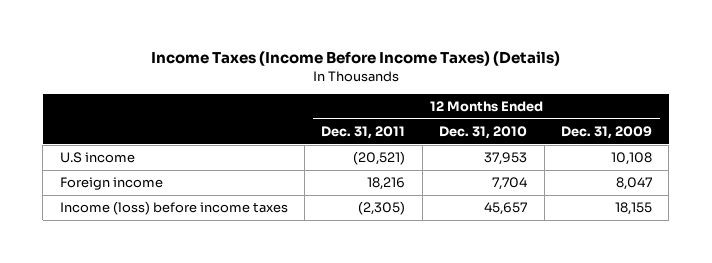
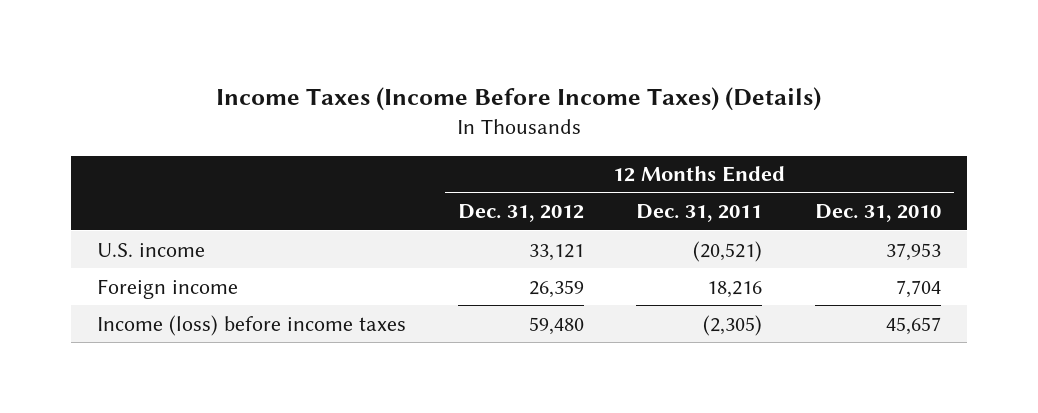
[561,126,653,140] Dec. 31, 2009 -> none
none -> [458,204,585,223] Dec. 31, 2012
[59,152,135,164] U.S income -> [96,242,205,257] U.S. income

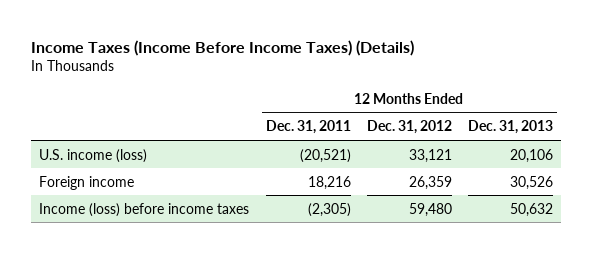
[814,204,941,223] Dec. 31, 2010 -> none
none -> [467,120,553,135] Dec. 31, 2013
[96,242,205,257] U.S. income -> [39,148,148,163] U.S. income (loss)

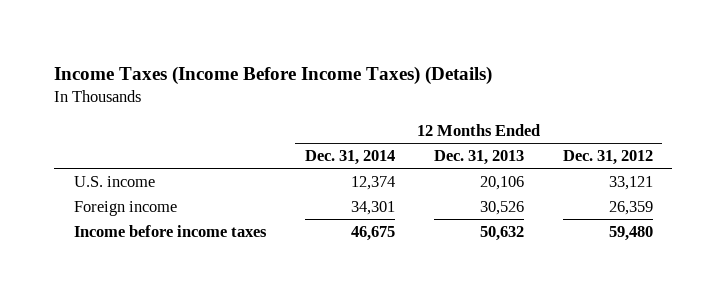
[265,120,351,135] Dec. 31, 2011 -> none
none -> [304,150,395,166] Dec. 31, 2014
[39,148,148,163] U.S. income (loss) -> [73,175,155,187] U.S. income
[39,202,250,217] Income (loss) before income taxes -> [73,224,267,237] Income before income taxes

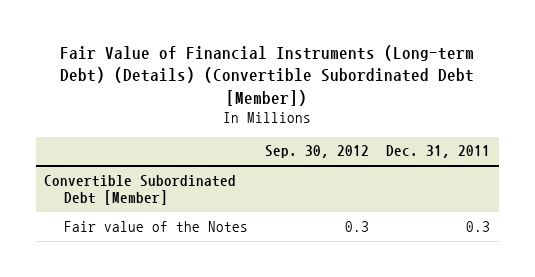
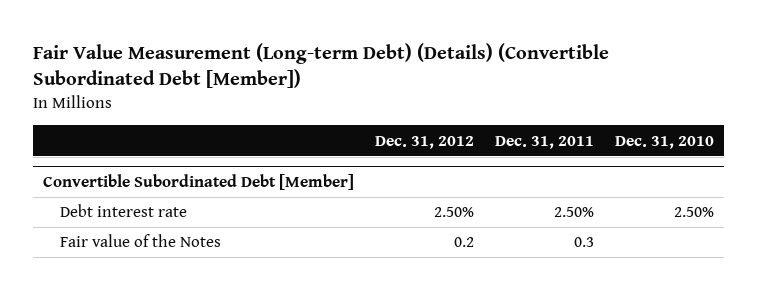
[60,45,475,106] Fair Value of Financial Instruments (Long-term Debt) (Details) (Convertible Subordinated Debt [Member]) -> [32,42,609,89] Fair Value Measurement (Long-term Debt) (Details) (Convertible Subordinated Debt [Member])
[265,145,370,159] Sep. 30, 2012 -> none
none -> [375,135,475,149] Dec. 31, 2012
none -> [614,135,714,149] Dec. 31, 2010
none -> [60,204,188,218] Debt interest rate

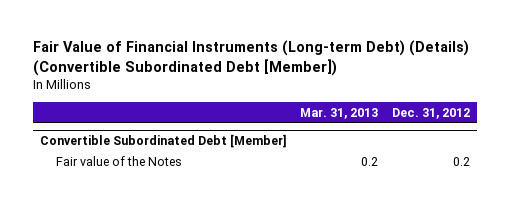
[32,42,609,89] Fair Value Measurement (Long-term Debt) (Details) (Convertible Subordinated Debt [Member]) -> [32,40,469,77] Fair Value of Financial Instruments (Long-term Debt) (Details) (Convertible Subordinated Debt [Member])
[494,135,594,149] Dec. 31, 2011 -> none
[614,135,714,149] Dec. 31, 2010 -> none
none -> [300,107,379,119] Mar. 31, 2013
[60,204,188,218] Debt interest rate -> none

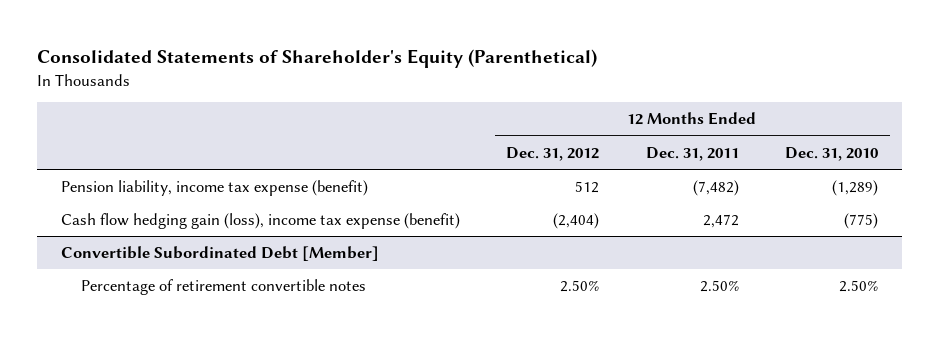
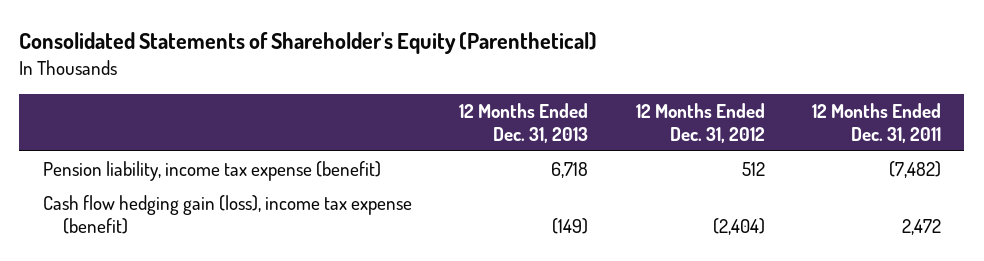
[785,146,879,161] Dec. 31, 2010 -> none
none -> [459,102,589,143] 12 Months Ended Dec. 31, 2013
[60,246,379,262] Convertible Subordinated Debt [Member] -> none
[80,279,366,296] Percentage of retirement convertible notes -> none

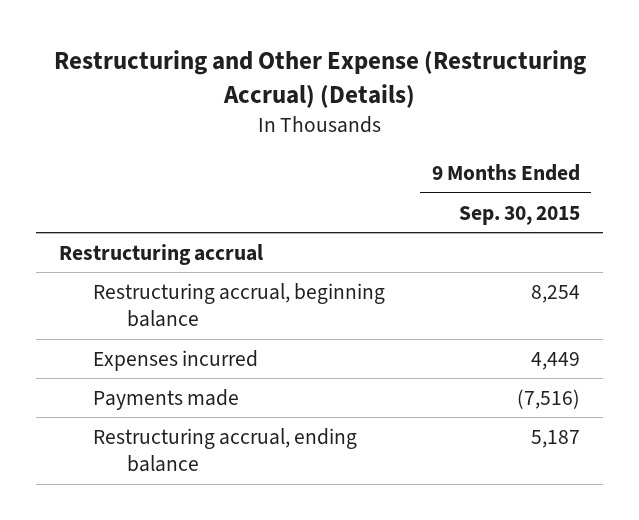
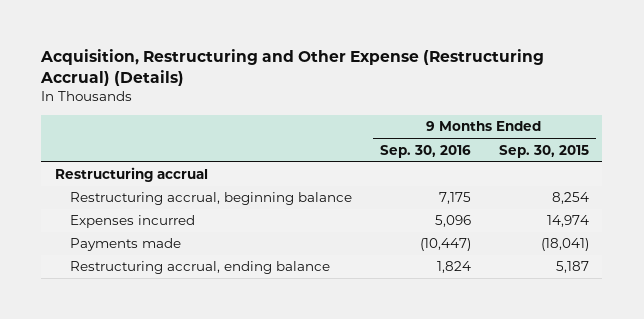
[53,50,586,108] Restructuring and Other Expense (Restructuring Accrual) (Details) -> [40,49,545,87] Acquisition, Restructuring and Other Expense (Restructuring Accrual) (Details)
none -> [379,144,471,158] Sep. 30, 2016
[530,351,580,370] 4,449 -> [546,215,589,228] 14,974
[516,388,580,409] (7,516) -> [540,238,589,252] (18,041)

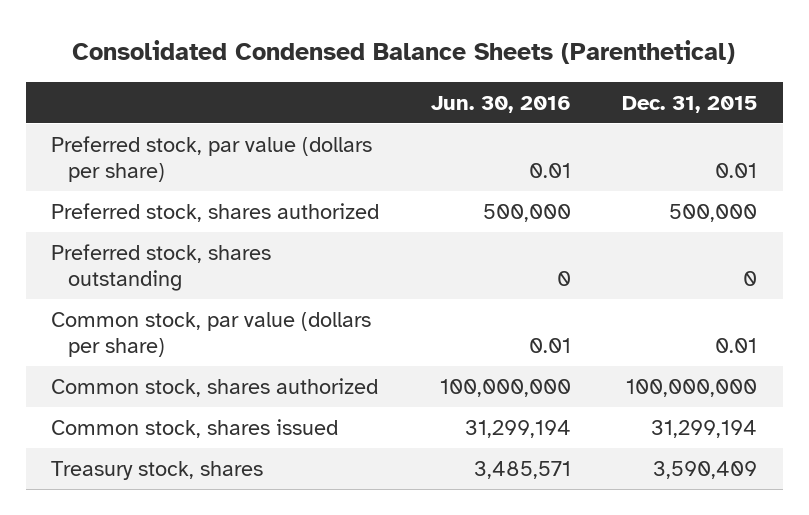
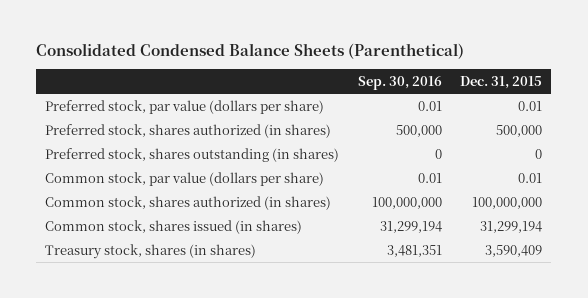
[430,95,571,113] Jun. 30, 2016 -> none
none -> [357,75,442,90] Sep. 30, 2016
[51,203,380,223] Preferred stock, shares authorized -> [45,123,332,138] Preferred stock, shares authorized (in shares)
[51,244,272,291] Preferred stock, shares outstanding -> [45,147,340,162] Preferred stock, shares outstanding (in shares)
[51,378,379,398] Common stock, shares authorized -> [45,195,332,210] Common stock, shares authorized (in shares)
[51,419,339,439] Common stock, shares issued -> [45,219,303,234] Common stock, shares issued (in shares)
[51,461,264,481] Treasury stock, shares -> [45,243,257,259] Treasury stock, shares (in shares)

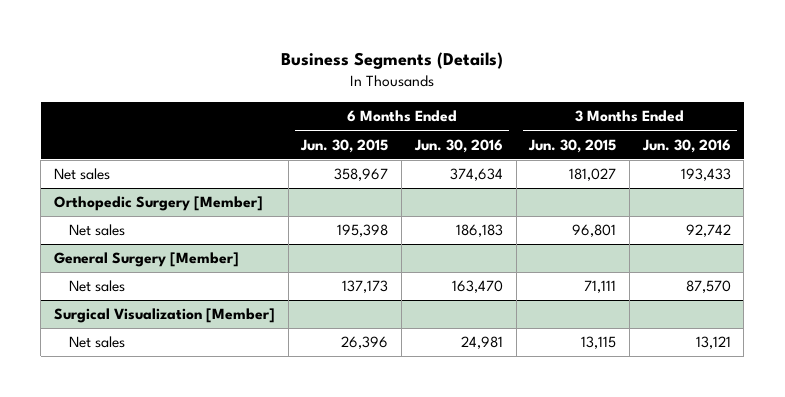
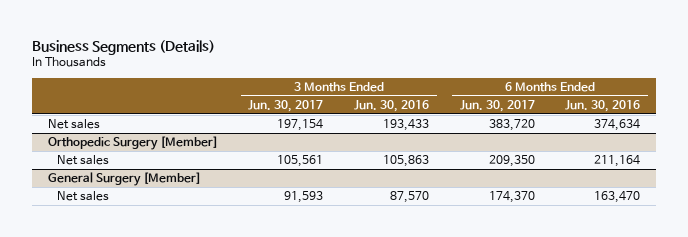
[300,138,389,153] Jun. 30, 2015 -> none
[528,138,617,153] Jun. 30, 2015 -> none
none -> [248,100,324,113] Jun. 30, 2017
none -> [459,100,535,113] Jun. 30, 2017
[455,224,503,238] 186,183 -> [594,155,641,168] 211,164
[685,224,731,238] 92,742 -> [382,155,429,168] 105,863
[54,308,276,324] Surgical Visualization [Member] -> none
[68,336,125,349] Net sales -> none

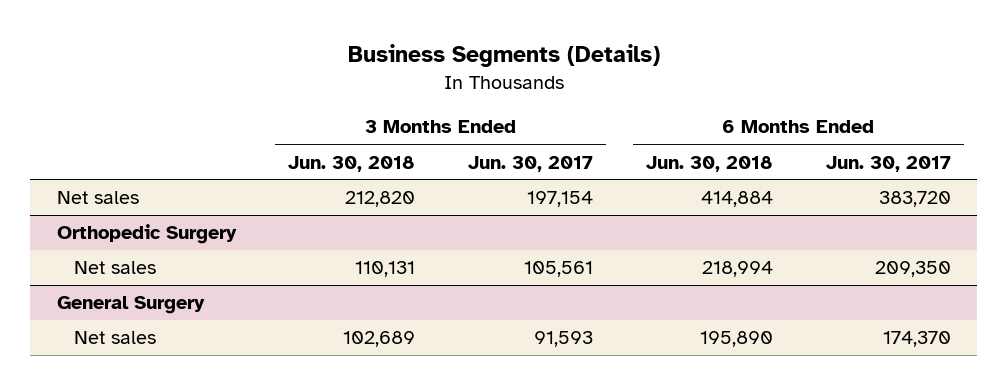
[353,100,429,113] Jun. 30, 2016 -> none
[565,100,641,113] Jun. 30, 2016 -> none
none -> [288,155,416,172] Jun. 30, 2018
none -> [646,155,774,172] Jun. 30, 2018
[47,136,218,151] Orthopedic Surgery [Member] -> [56,224,237,245] Orthopedic Surgery
[47,172,201,187] General Surgery [Member] -> [56,296,205,315] General Surgery

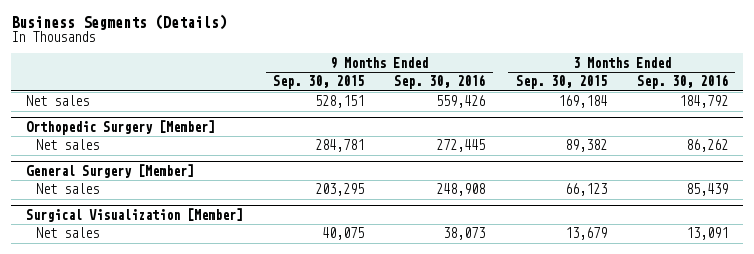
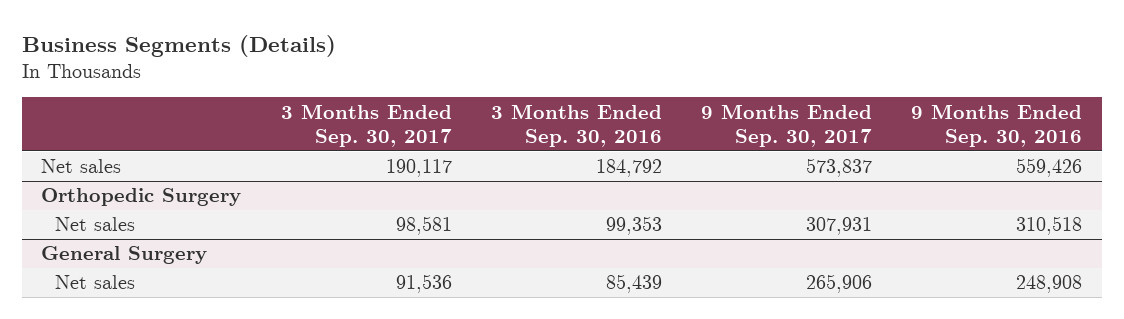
[273,75,365,90] Sep. 30, 2015 -> none
[515,75,607,90] Sep. 30, 2015 -> none
none -> [280,103,452,147] 3 Months Ended Sep. 30, 2017
none -> [701,103,873,147] 9 Months Ended Sep. 30, 2017
[26,119,216,135] Orthopedic Surgery [Member] -> [41,188,242,207] Orthopedic Surgery
[436,139,486,153] 272,445 -> [1016,216,1083,236] 310,518
[685,139,728,153] 86,262 -> [605,216,662,236] 99,353
[26,163,195,178] General Surgery [Member] -> [41,246,208,265] General Surgery
[26,207,244,222] Surgical Visualization [Member] -> none
[36,227,100,239] Net sales -> none

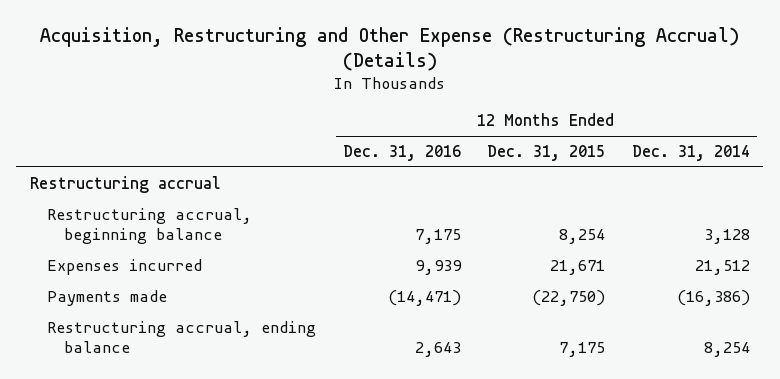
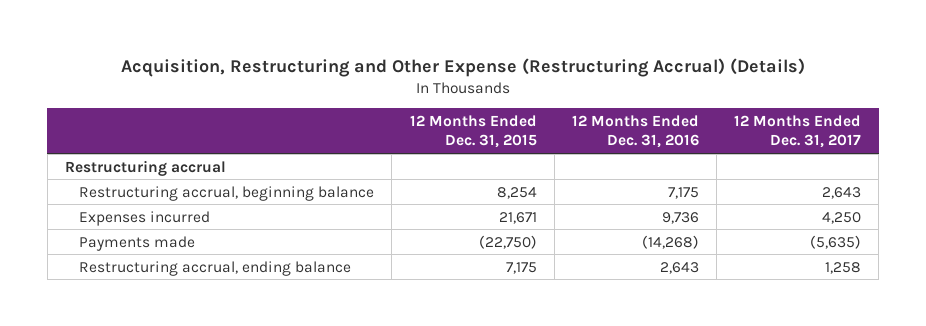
[632,145,751,162] Dec. 31, 2014 -> none
none -> [734,115,862,149] 12 Months Ended Dec. 31, 2017
[414,260,462,276] 9,939 -> [661,211,699,224] 9,736
[387,290,461,307] (14,471) -> [641,234,699,249] (14,268)

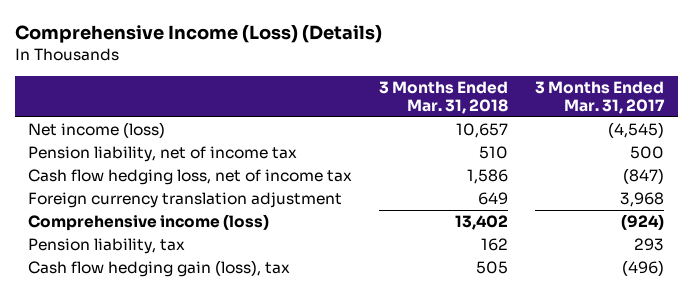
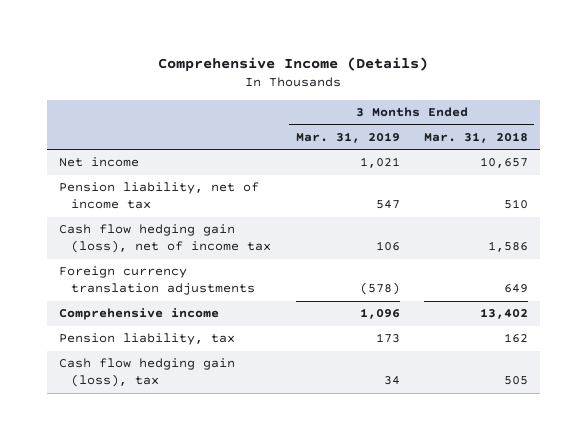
[14,25,382,44] Comprehensive Income (Loss) (Details) -> [158,57,429,72] Comprehensive Income (Details)
[535,80,666,114] 3 Months Ended Mar. 31, 2017 -> none
none -> [295,131,400,143] Mar. 31, 2019
[28,122,166,139] Net income (loss) -> [59,157,140,168] Net income
[28,169,353,186] Cash flow hedging loss, net of income tax -> [59,224,272,254] Cash flow hedging gain (loss), net of income tax
[28,192,343,209] Foreign currency translation adjustment -> [59,266,256,296] Foreign currency translation adjustments
[28,214,270,232] Comprehensive income (loss) -> [59,308,220,321] Comprehensive income

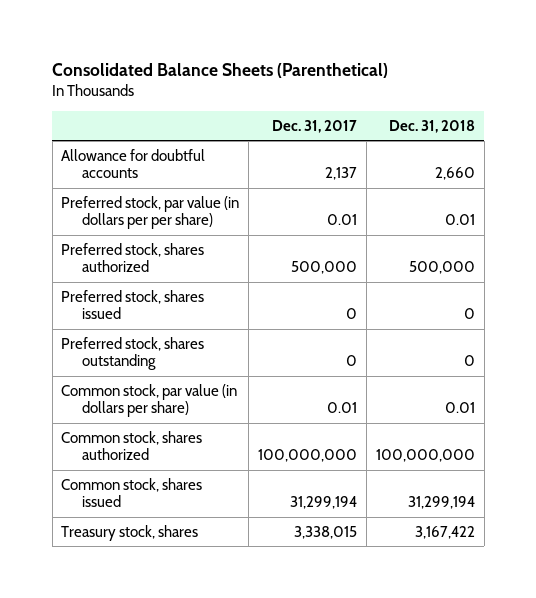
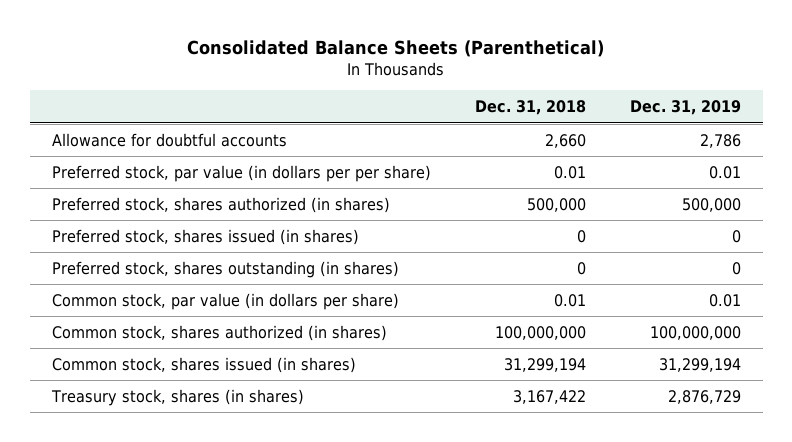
[272,120,358,134] Dec. 31, 2017 -> none
none -> [629,100,741,116] Dec. 31, 2019
[61,242,205,273] Preferred stock, shares authorized -> [51,196,390,213] Preferred stock, shares authorized (in shares)
[61,289,205,320] Preferred stock, shares issued -> [51,228,359,245] Preferred stock, shares issued (in shares)
[61,336,205,371] Preferred stock, shares outstanding -> [51,260,399,278] Preferred stock, shares outstanding (in shares)
[61,430,203,461] Common stock, shares authorized -> [51,324,387,341] Common stock, shares authorized (in shares)
[61,477,203,508] Common stock, shares issued -> [51,356,356,373] Common stock, shares issued (in shares)
[61,524,199,541] Treasury stock, shares -> [50,388,304,406] Treasury stock, shares (in shares)

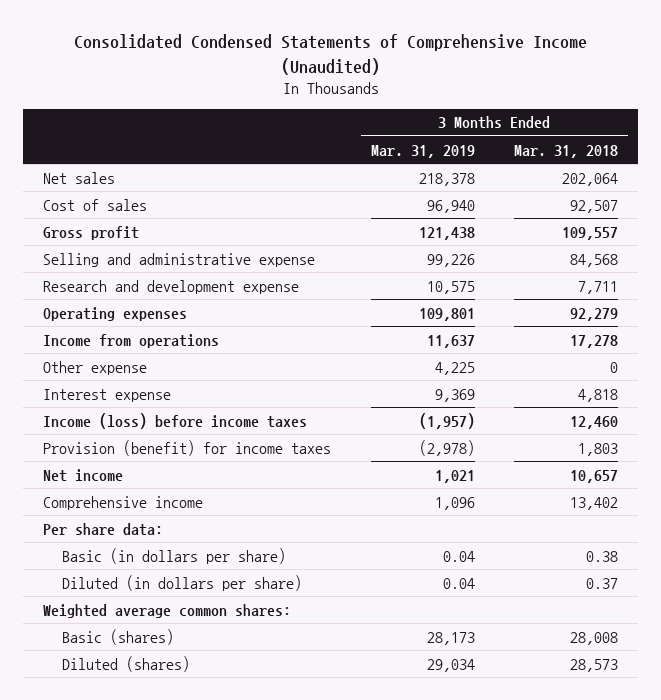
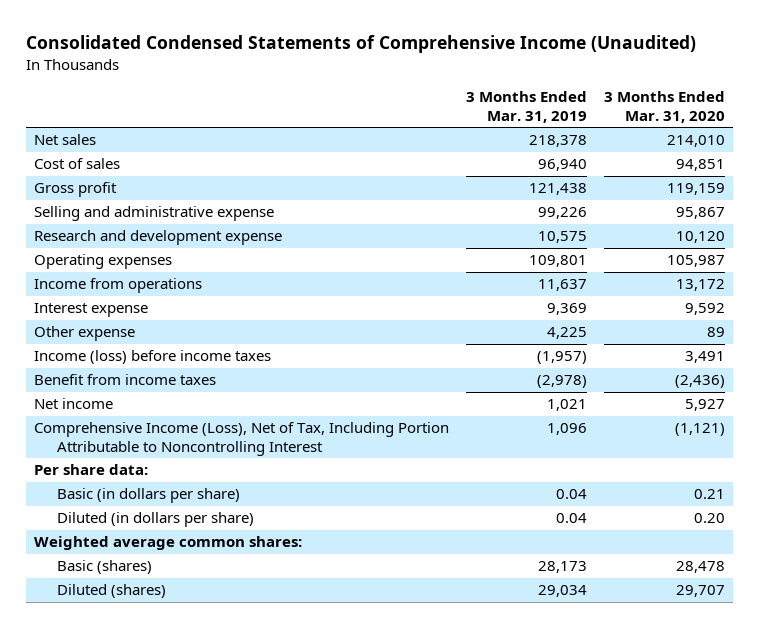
[514,144,619,158] Mar. 31, 2018 -> none
none -> [603,91,725,123] 3 Months Ended Mar. 31, 2020
[42,360,147,375] Other expense -> [33,326,135,342] Other expense
[42,439,331,456] Provision (benefit) for income taxes -> [33,374,216,386] Benefit from income taxes
[42,495,203,510] Comprehensive income -> [33,422,449,456] Comprehensive Income (Loss), Net of Tax, Including Portion Attributable to Noncontrolling Interest

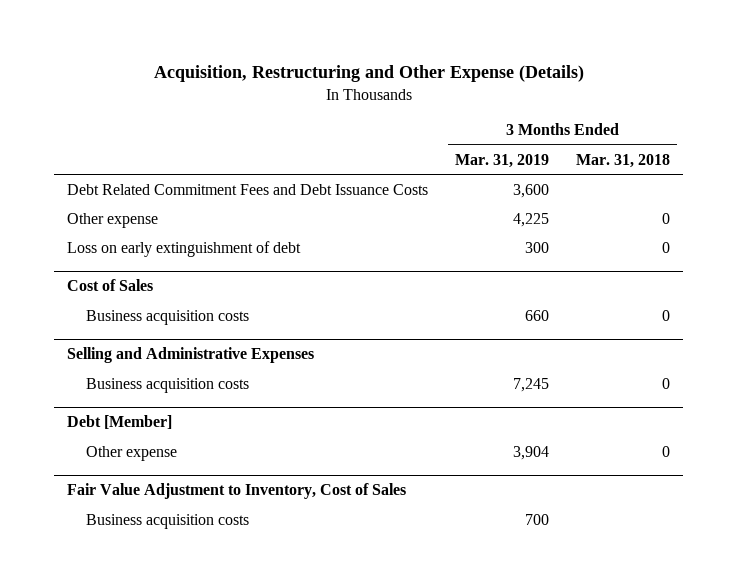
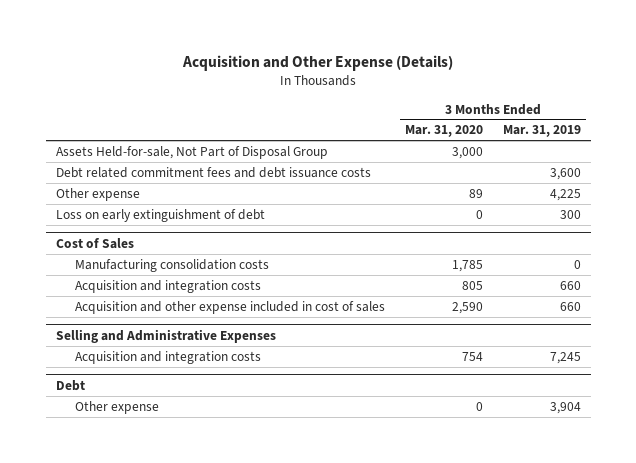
[153,65,584,83] Acquisition, Restructuring and Other Expense (Details) -> [182,54,454,71] Acquisition and Other Expense (Details)
[575,153,670,168] Mar. 31, 2018 -> none
none -> [404,125,483,138] Mar. 31, 2020
none -> [55,145,328,159] Assets Held-for-sale, Not Part of Disposal Group
[67,183,429,195] Debt Related Commitment Fees and Debt Issuance Costs -> [55,166,371,178] Debt related commitment fees and debt issuance costs
[85,309,249,325] Business acquisition costs -> none
none -> [74,258,269,272] Manufacturing consolidation costs
none -> [74,279,261,293] Acquisition and integration costs
none -> [74,300,385,314] Acquisition and other expense included in cost of sales
[85,377,249,393] Business acquisition costs -> [74,350,261,364] Acquisition and integration costs
[67,415,173,430] Debt [Member] -> [55,379,85,391] Debt
[67,483,407,500] Fair Value Adjustment to Inventory, Cost of Sales -> none
[85,513,249,529] Business acquisition costs -> none

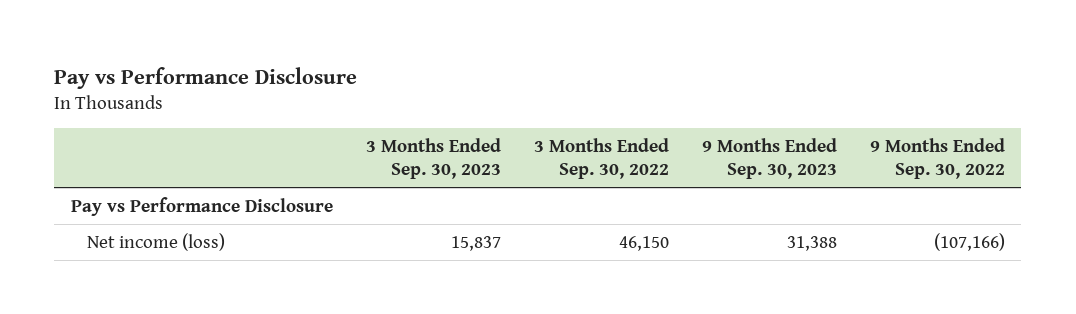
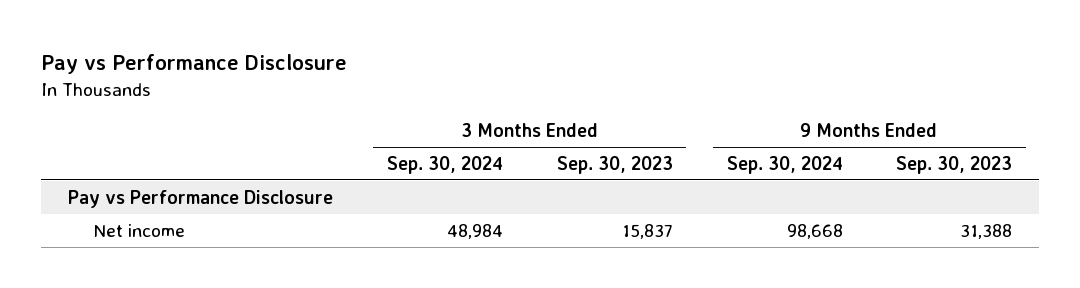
[533,138,669,179] 3 Months Ended Sep. 30, 2022 -> none
[869,138,1005,179] 9 Months Ended Sep. 30, 2022 -> none
none -> [386,155,503,174] Sep. 30, 2024
none -> [726,155,843,174] Sep. 30, 2024
[86,233,225,252] Net income (loss) -> [93,223,186,237] Net income

